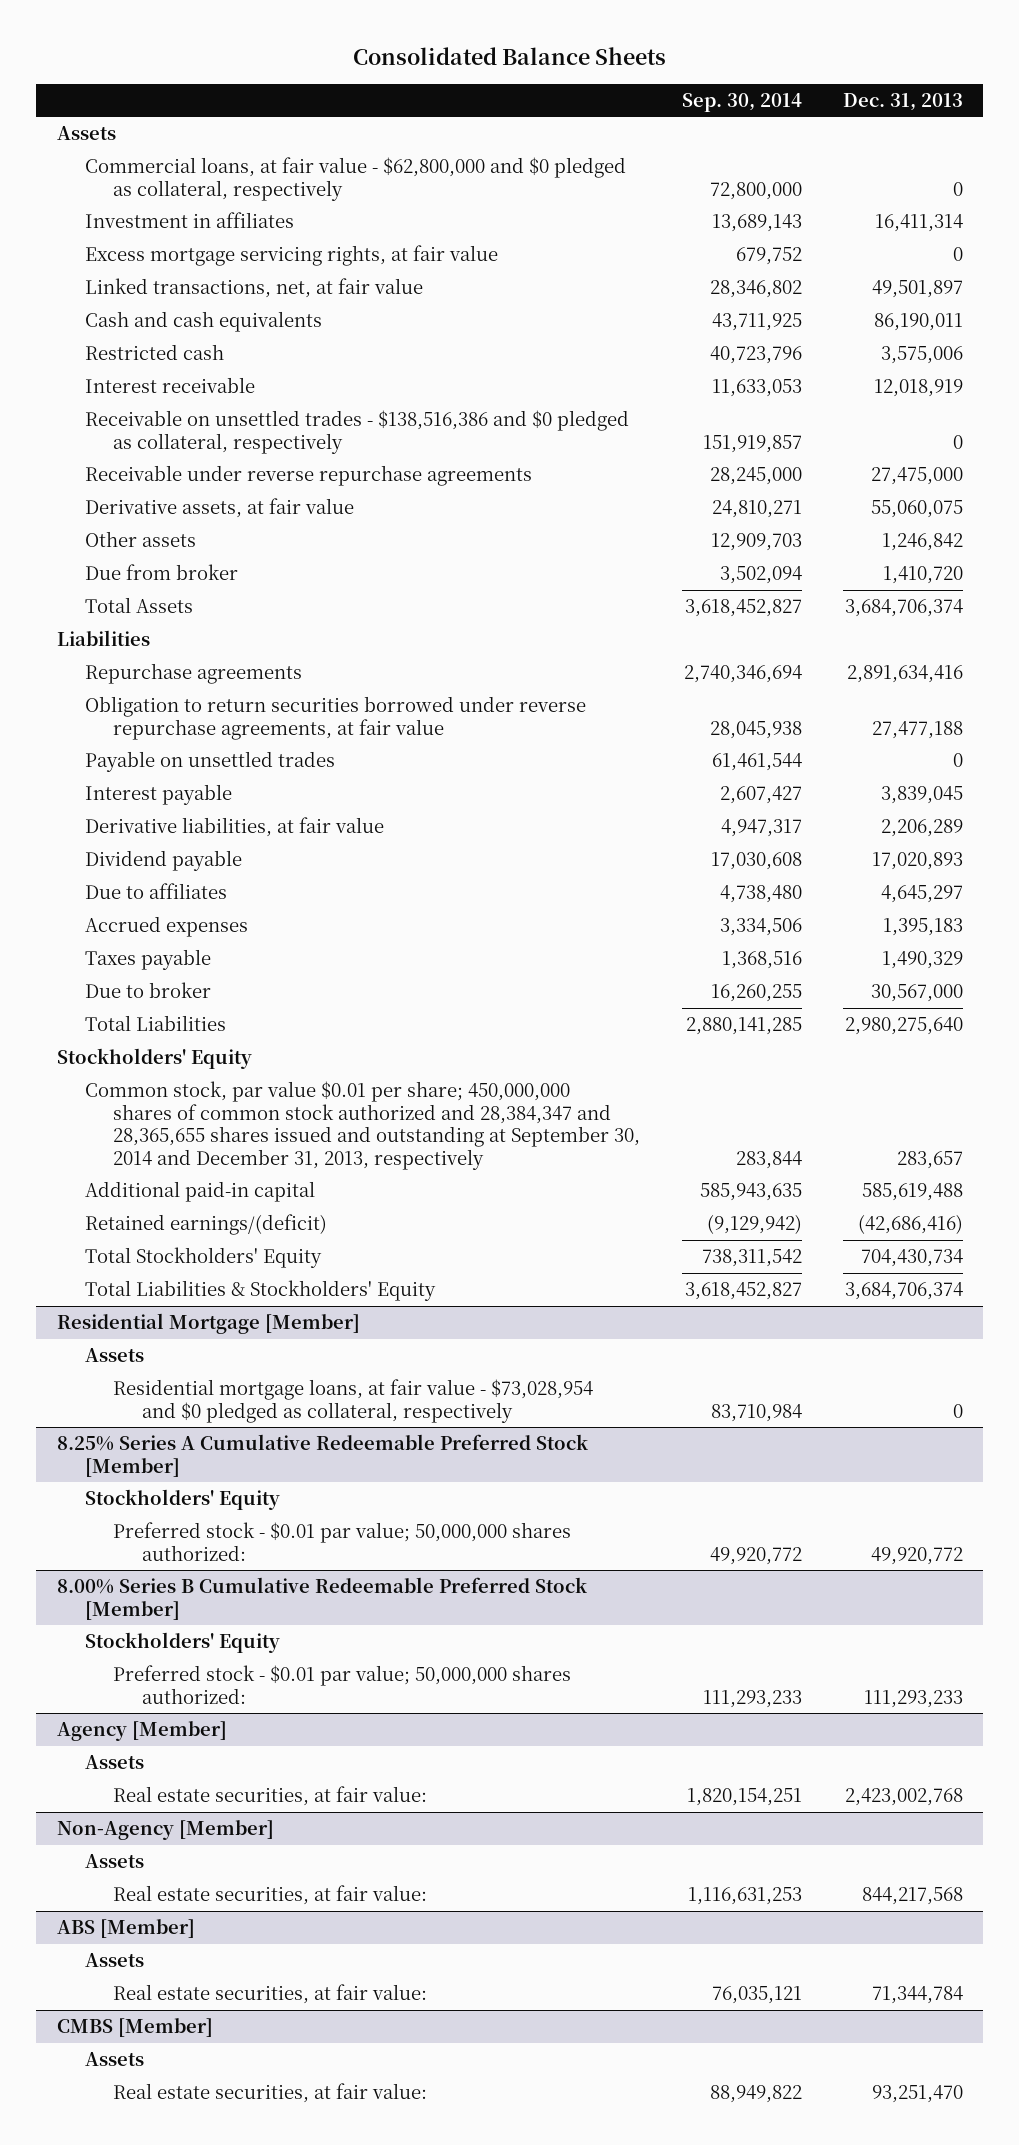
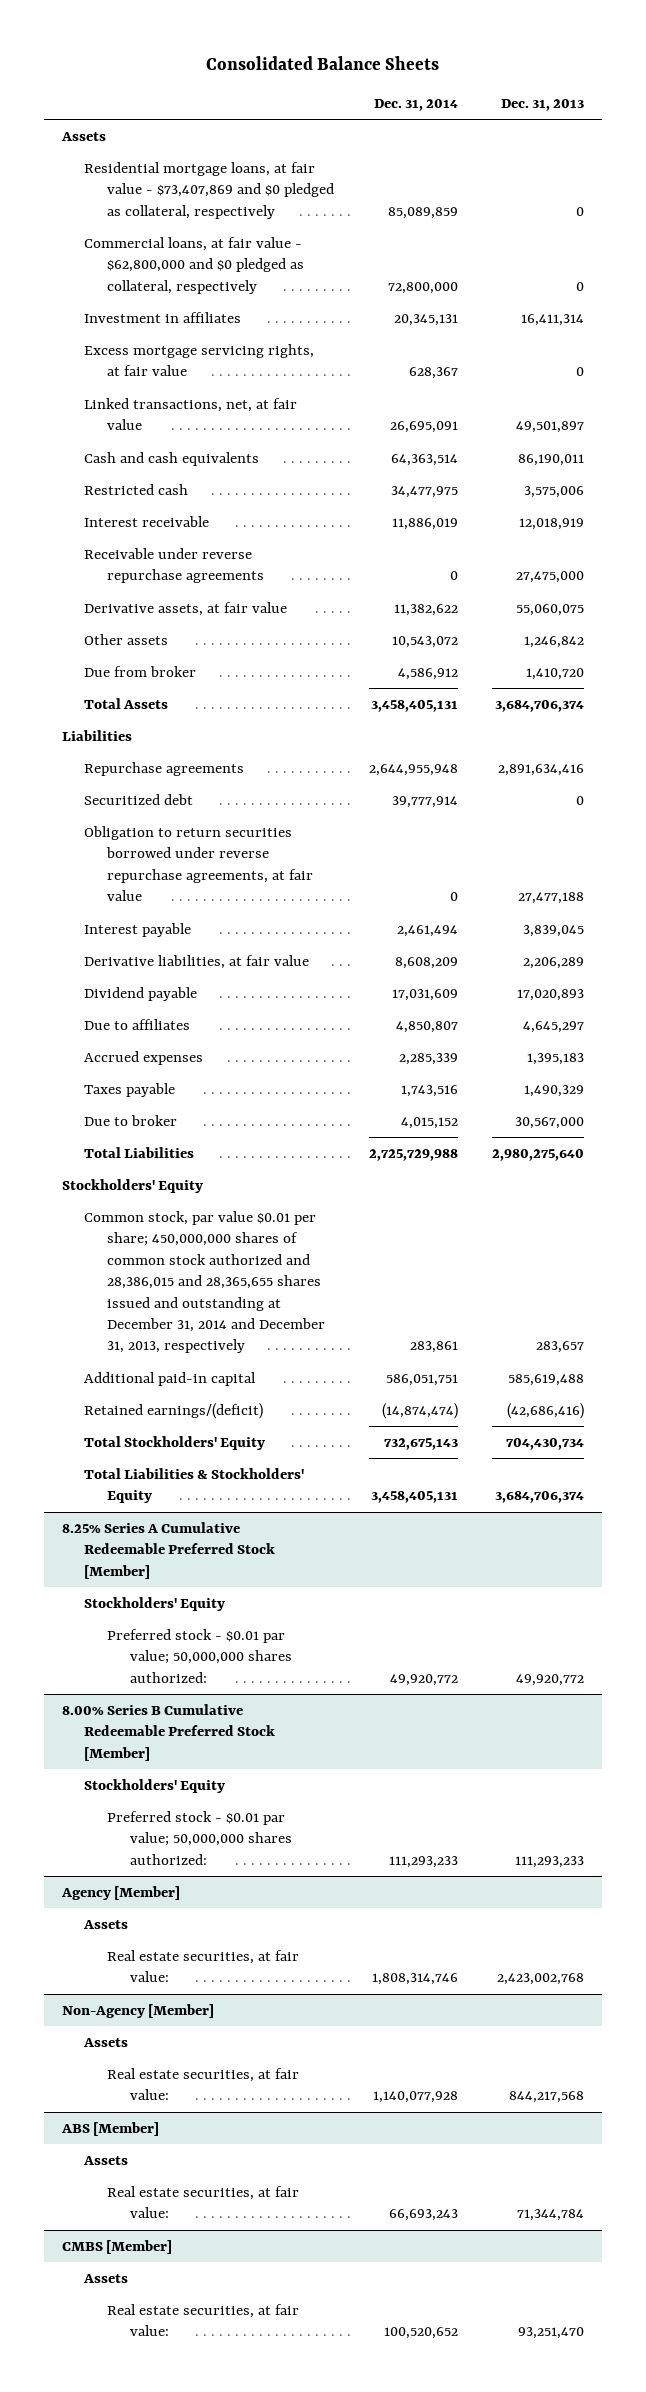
[681,92,802,112] Sep. 30, 2014 -> none
none -> [373,99,458,112] Dec. 31, 2014
none -> [84,161,335,219] Residential mortgage loans, at fair value - $73,407,869 and $0 pledged as collateral, respectively
[84,410,629,454] Receivable on unsettled trades - $138,516,386 and $0 pledged as collateral, respectively -> none
none -> [84,793,194,805] Securitized debt
[84,751,335,773] Payable on unsettled trades -> none
[84,1081,641,1171] Common stock, par value $0.01 per share; 450,000,000 shares of common stock authorized and 28,384,347 and 28,365,655 shares issued and outstanding at September 30, 2014 and December 31, 2013, respectively -> [84,1210,326,1354] Common stock, par value $0.01 per share; 450,000,000 shares of common stock authorized and 28,386,015 and 28,365,655 shares issued and outstanding at December 31, 2014 and December 31, 2013, respectively
[56,1313,360,1335] Residential Mortgage [Member] -> none
[84,1348,144,1363] Assets -> none
[113,1379,594,1423] Residential mortgage loans, at fair value - $73,028,954 and $0 pledged as collateral, respectively -> none

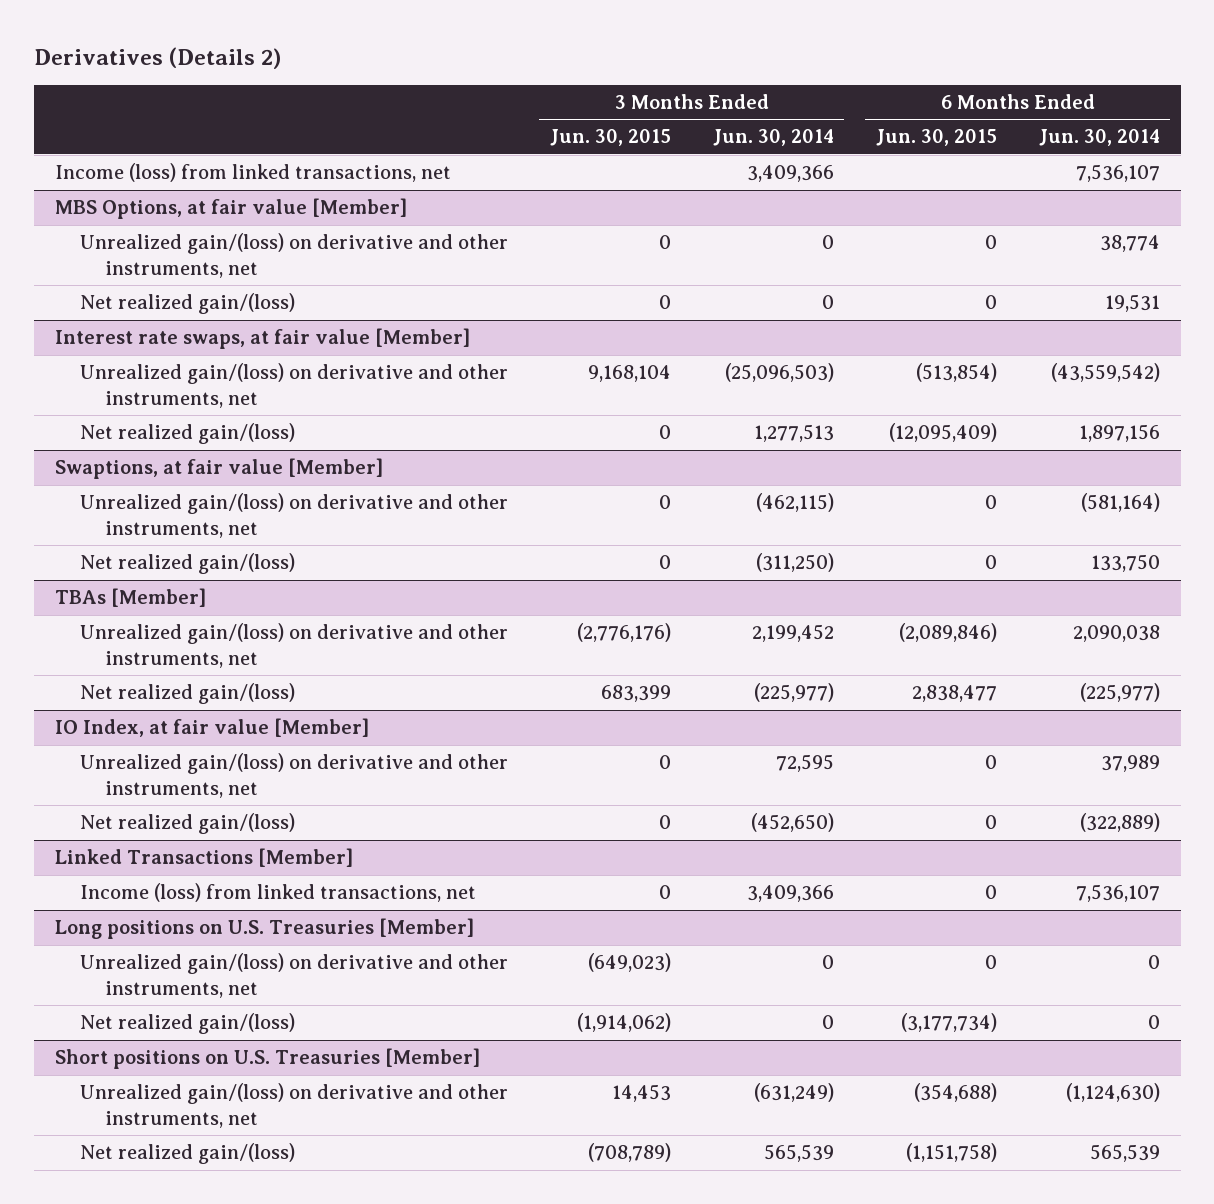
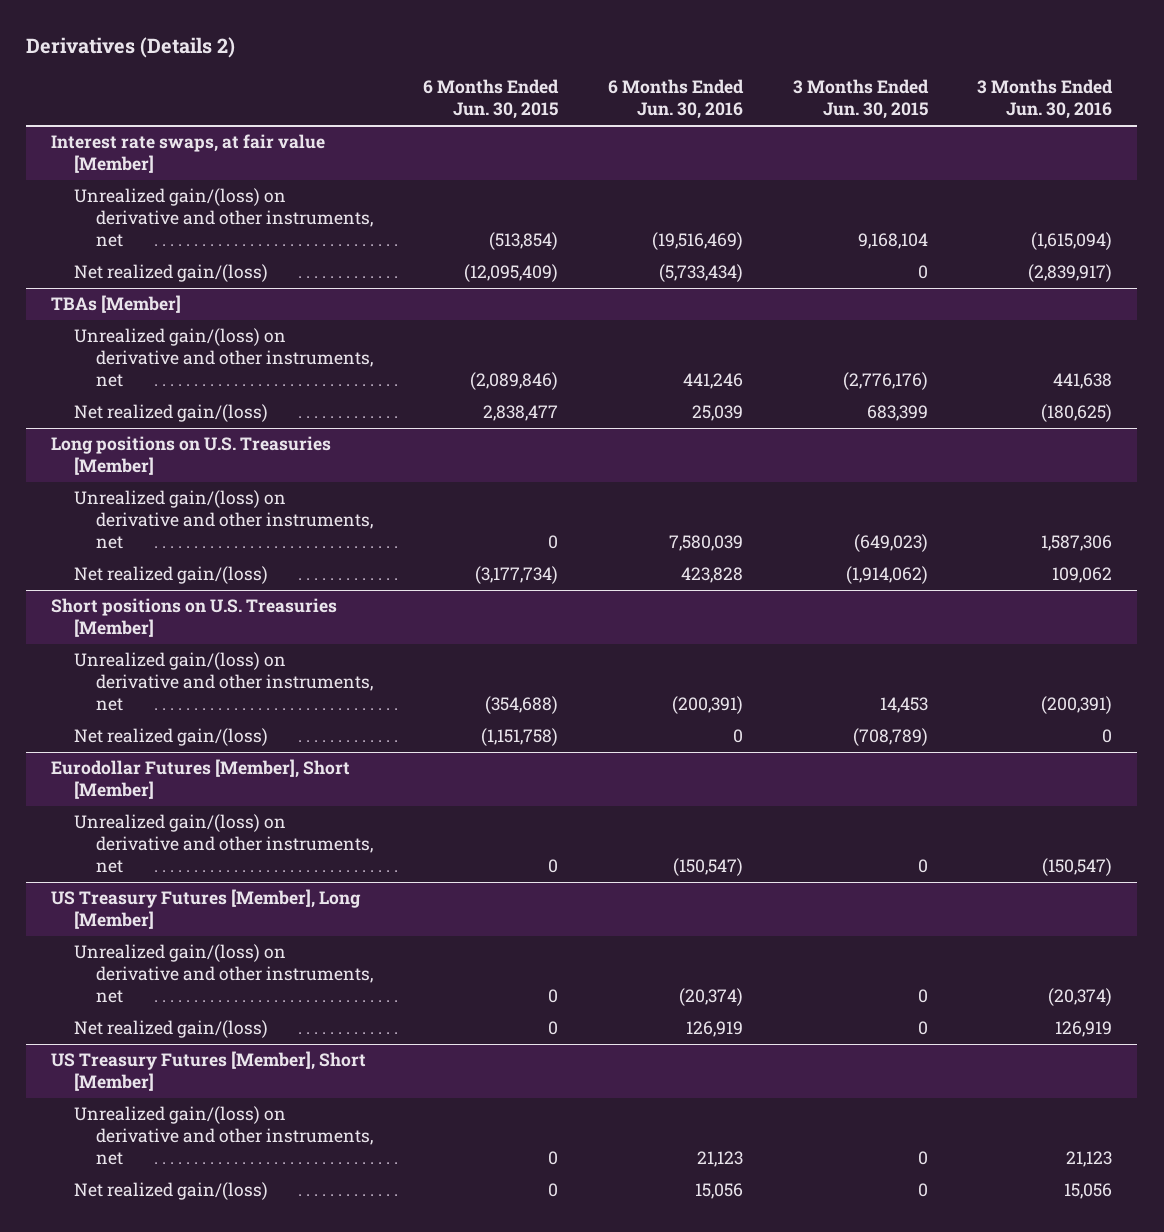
[712,129,834,147] Jun. 30, 2014 -> none
[1038,129,1160,147] Jun. 30, 2014 -> none
none -> [607,79,744,120] 6 Months Ended Jun. 30, 2016
none -> [977,79,1114,120] 3 Months Ended Jun. 30, 2016
[54,163,451,183] Income (loss) from linked transactions, net -> none
[54,198,407,220] MBS Options, at fair value [Member] -> none
[79,233,508,279] Unrealized gain/(loss) on derivative and other instruments, net -> none
[79,293,295,315] Net realized gain/(loss) -> none
[54,458,383,480] Swaptions, at fair value [Member] -> none
[79,493,508,539] Unrealized gain/(loss) on derivative and other instruments, net -> none
[79,553,295,575] Net realized gain/(loss) -> none
[54,718,369,738] IO Index, at fair value [Member] -> none
[79,753,508,799] Unrealized gain/(loss) on derivative and other instruments, net -> none
[79,813,295,835] Net realized gain/(loss) -> none
[54,848,353,868] Linked Transactions [Member] -> none
[79,883,476,903] Income (loss) from linked transactions, net -> none
none -> [51,759,351,800] Eurodollar Futures [Member], Short [Member]
none -> [73,814,374,874] Unrealized gain/(loss) on derivative and other instruments, net
none -> [51,889,362,930] US Treasury Futures [Member], Long [Member]
none -> [73,944,374,1004] Unrealized gain/(loss) on derivative and other instruments, net
none -> [73,1020,268,1039] Net realized gain/(loss)
none -> [51,1051,367,1092] US Treasury Futures [Member], Short [Member]
none -> [73,1106,374,1166] Unrealized gain/(loss) on derivative and other instruments, net
none -> [73,1182,268,1201] Net realized gain/(loss)

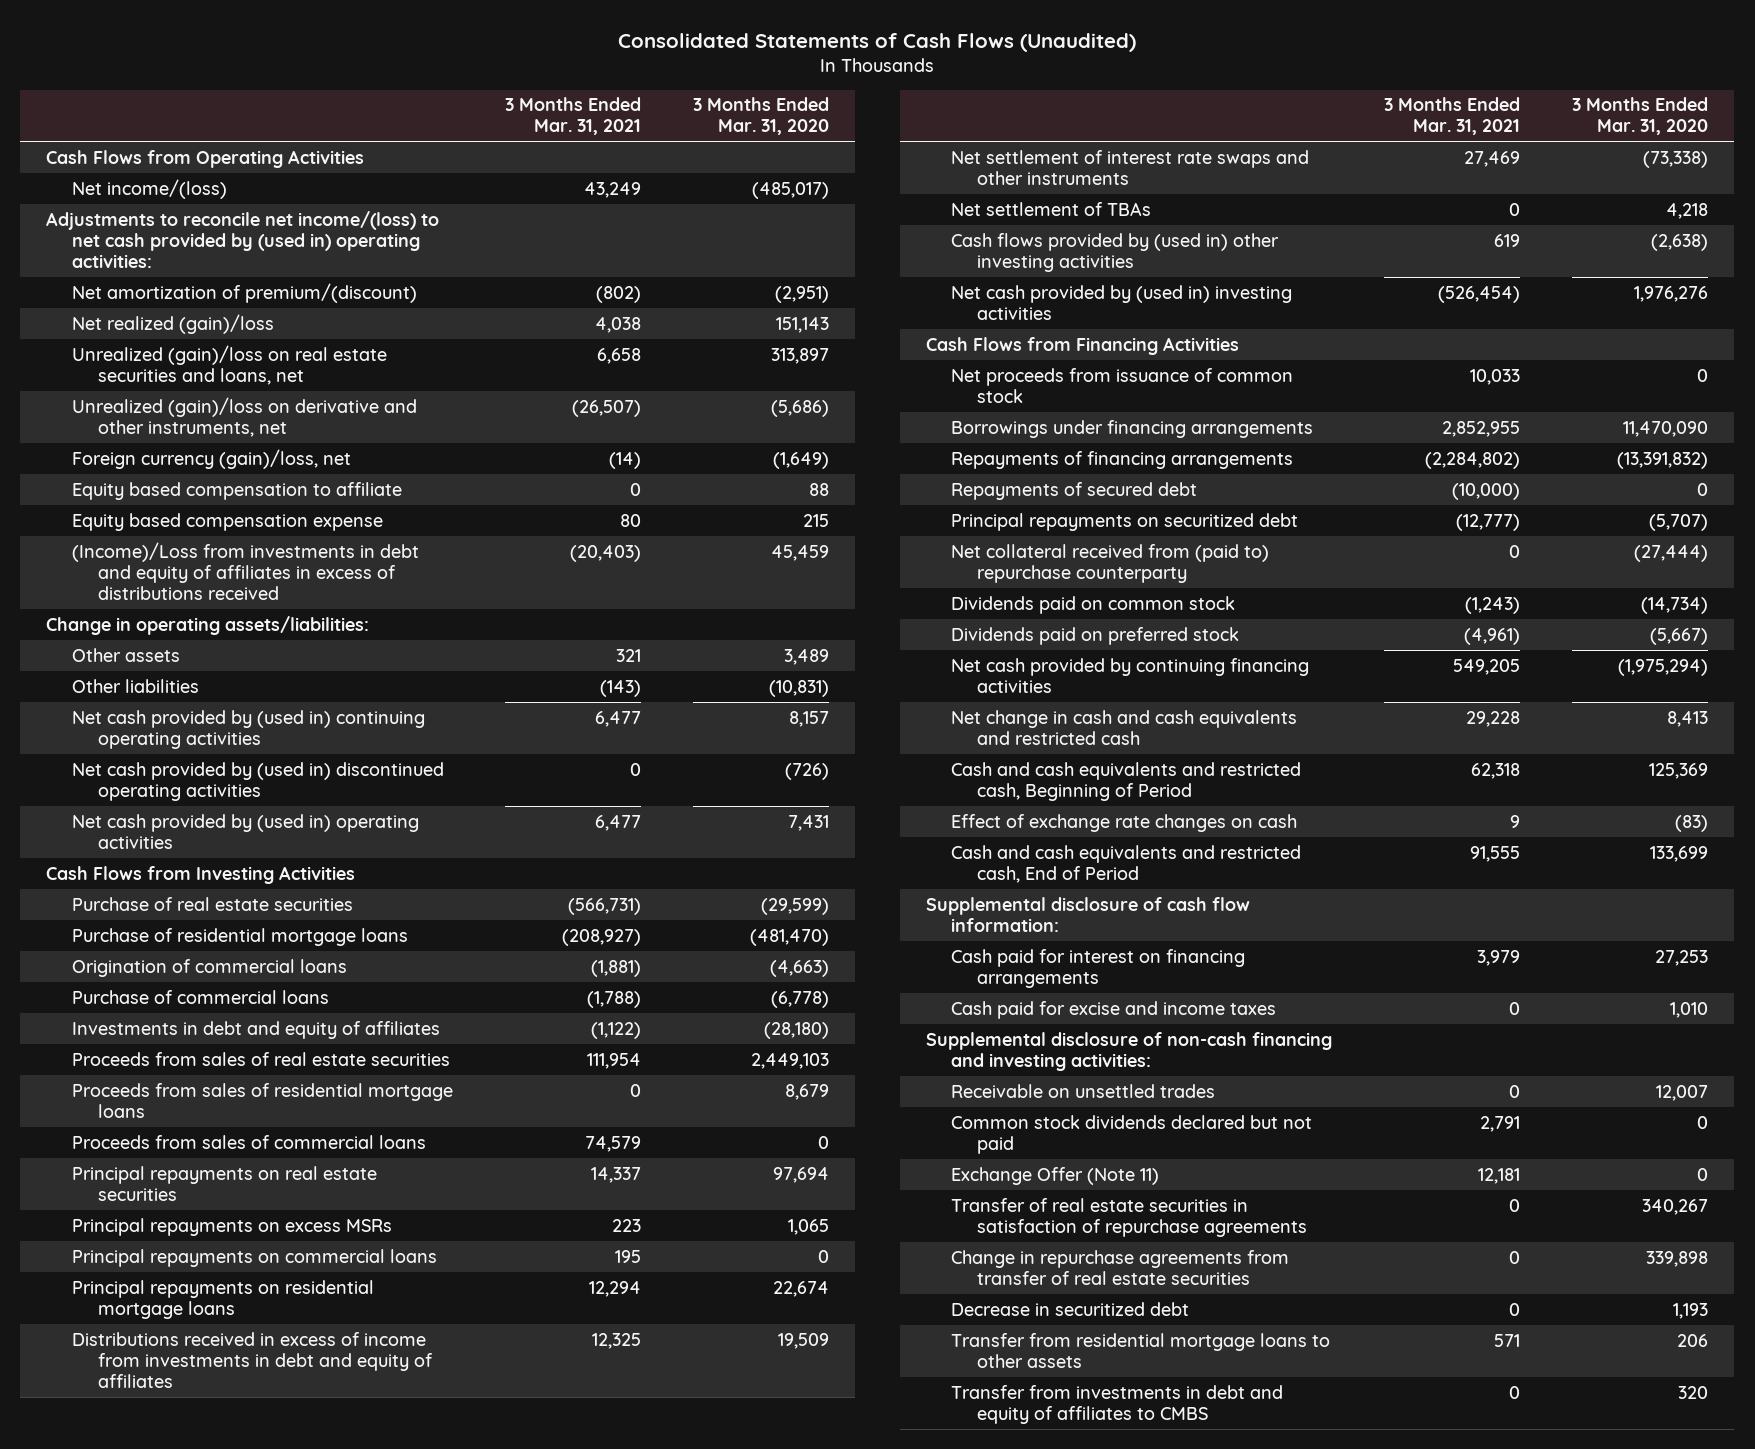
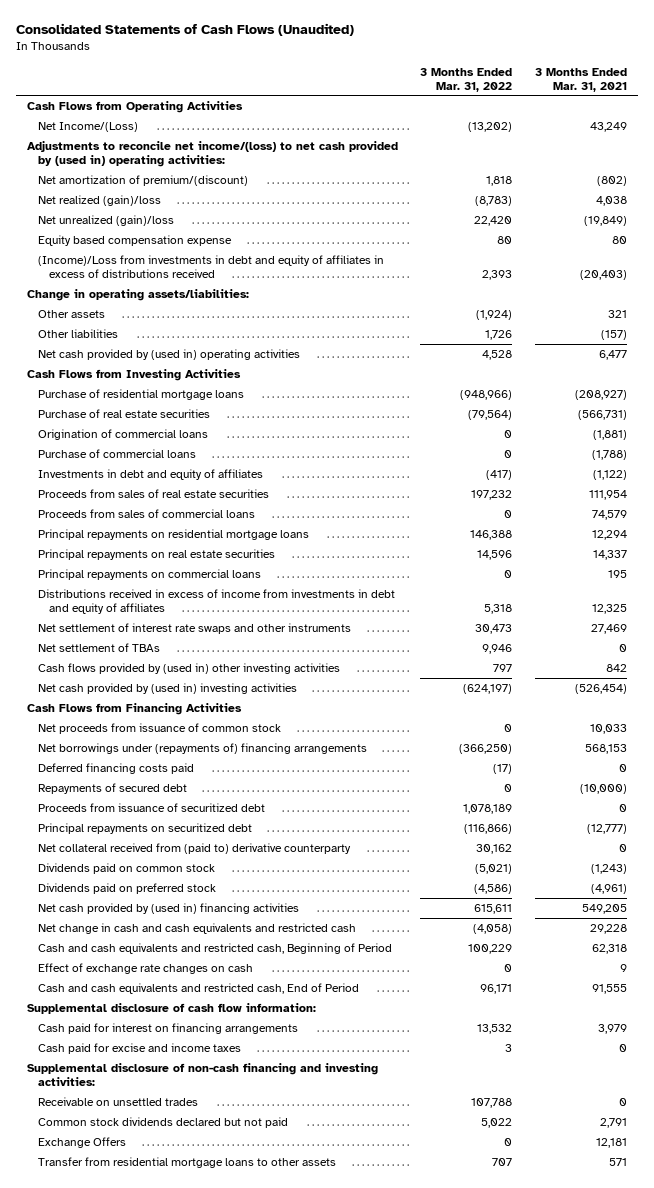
[693,97,830,136] 3 Months Ended Mar. 31, 2020 -> none
none -> [420,67,513,92] 3 Months Ended Mar. 31, 2022
[72,178,228,199] Net income/(loss) -> [38,121,139,132] Net Income/(Loss)
[72,396,418,437] Unrealized (gain)/loss on derivative and other instruments, net -> none
[72,448,352,469] Foreign currency (gain)/loss, net -> none
[72,481,403,500] Equity based compensation to affiliate -> none
[72,344,388,385] Unrealized (gain)/loss on real estate securities and loans, net -> [38,214,175,226] Net unrealized (gain)/loss
[597,347,642,364] 6,658 -> [583,215,627,226] (19,849)
[72,709,426,749] Net cash provided by (used in) continuing operating activities -> none
[72,761,445,801] Net cash provided by (used in) discontinued operating activities -> none
[600,679,642,697] (143) -> [600,329,627,340] (157)
[72,896,354,911] Purchase of real estate securities -> [38,408,211,418] Purchase of real estate securities
[72,1082,454,1118] Proceeds from sales of residential mortgage loans -> none
[72,1279,375,1319] Principal repayments on residential mortgage loans -> [38,528,310,540] Principal repayments on residential mortgage loans
[72,1217,393,1236] Principal repayments on excess MSRs -> none
[1494,233,1521,247] 619 -> [605,663,627,672] 842
[951,450,1294,469] Repayments of financing arrangements -> none
[951,419,1314,438] Borrowings under financing arrangements -> [38,742,368,754] Net borrowings under (repayments of) financing arrangements
[1442,420,1521,437] 2,852,955 -> [584,743,627,754] 568,153
none -> [38,762,195,774] Deferred financing costs paid
none -> [38,802,266,812] Proceeds from issuance of securitized debt
[951,543,1270,583] Net collateral received from (paid to) repurchase counterparty -> [38,842,352,854] Net collateral received from (paid to) derivative counterparty
[951,657,1310,693] Net cash provided by continuing financing activities -> [38,902,300,914] Net cash provided by (used in) financing activities
[951,1197,1308,1237] Transfer of real estate securities in satisfaction of repurchase agreements -> none
[951,1249,1290,1285] Change in repurchase agreements from transfer of real estate securities -> none
[951,1301,1190,1316] Decrease in securitized debt -> none
[951,1166,1160,1185] Exchange Offer (Note 11) -> [38,1136,127,1148] Exchange Offers
[951,1384,1284,1424] Transfer from investments in debt and equity of affiliates to CMBS -> none

